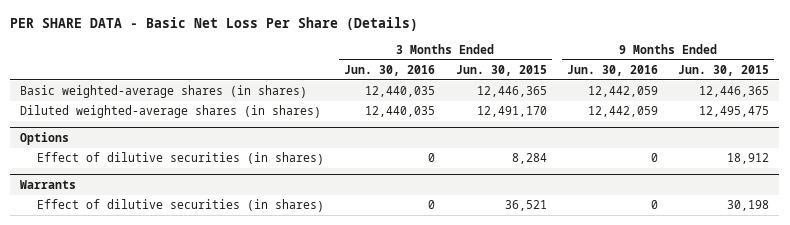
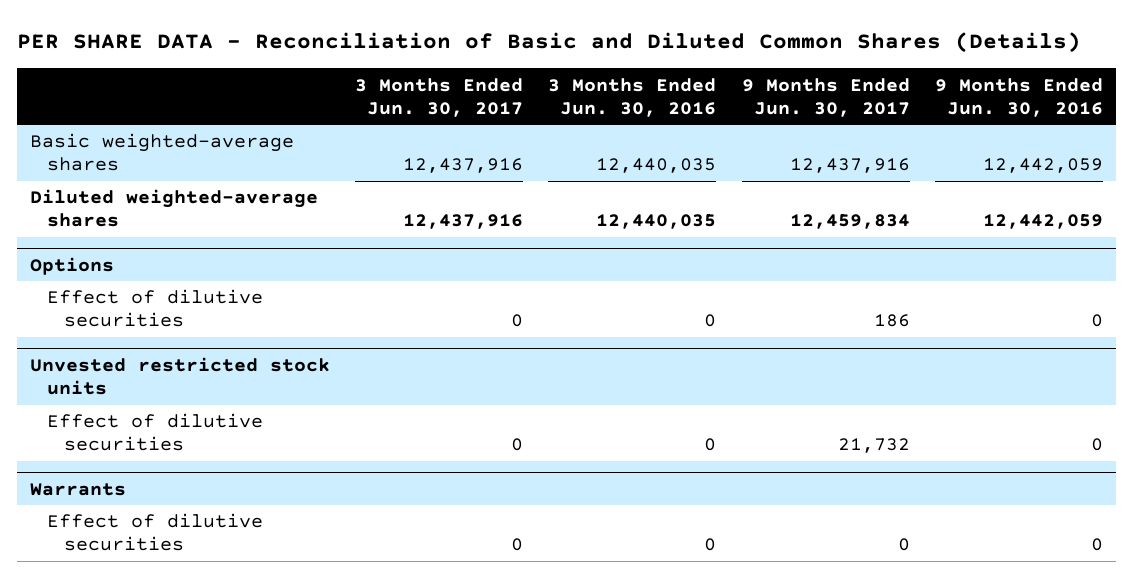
[10,17,419,32] PER SHARE DATA - Basic Net Loss Per Share (Details) -> [17,32,1082,54] PER SHARE DATA - Reconciliation of Basic and Diluted Common Shares (Details)
[455,64,547,76] Jun. 30, 2015 -> none
[678,64,770,76] Jun. 30, 2015 -> none
none -> [355,77,524,117] 3 Months Ended Jun. 30, 2017
none -> [741,77,910,117] 9 Months Ended Jun. 30, 2017
[20,85,308,99] Basic weighted-average shares (in shares) -> [29,133,294,172] Basic weighted-average shares
[20,105,322,119] Diluted weighted-average shares (in shares) -> [29,189,318,228] Diluted weighted-average shares
[36,152,324,166] Effect of dilutive securities (in shares) -> [46,289,263,328] Effect of dilutive securities
none -> [29,356,330,396] Unvested restricted stock units
none -> [46,413,263,452] Effect of dilutive securities
[36,199,324,213] Effect of dilutive securities (in shares) -> [46,513,263,552] Effect of dilutive securities

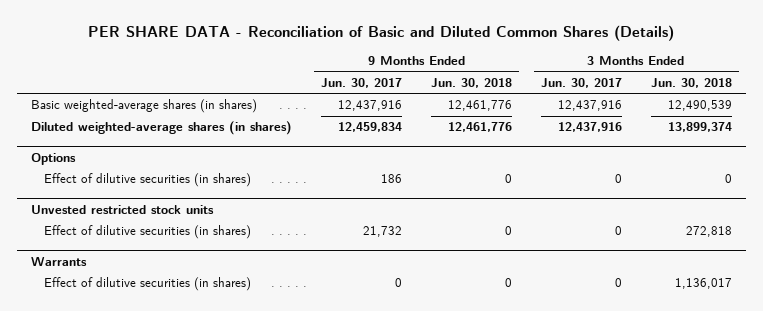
[548,77,717,117] 3 Months Ended Jun. 30, 2016 -> none
[935,77,1104,117] 9 Months Ended Jun. 30, 2016 -> none
none -> [430,77,512,88] Jun. 30, 2018
none -> [650,77,732,88] Jun. 30, 2018
[29,133,294,172] Basic weighted-average shares -> [31,99,258,114] Basic weighted-average shares (in shares)
[29,189,318,228] Diluted weighted-average shares -> [31,121,293,136] Diluted weighted-average shares (in shares)
[46,289,263,328] Effect of dilutive securities -> [44,173,252,188] Effect of dilutive securities (in shares)
[46,413,263,452] Effect of dilutive securities -> [44,225,252,240] Effect of dilutive securities (in shares)
[46,513,263,552] Effect of dilutive securities -> [44,277,252,292] Effect of dilutive securities (in shares)

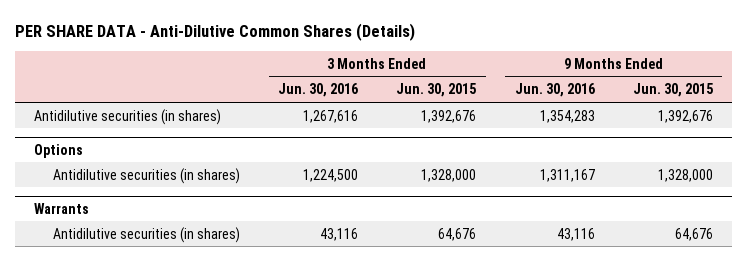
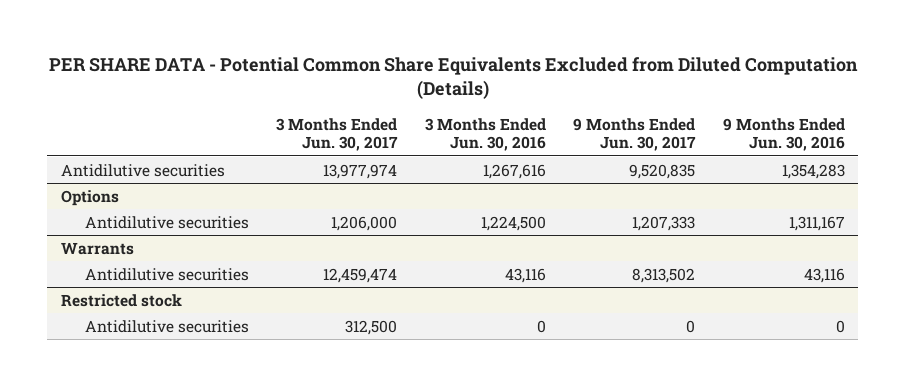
[15,23,416,42] PER SHARE DATA - Anti-Dilutive Common Shares (Details) -> [48,57,858,100] PER SHARE DATA - Potential Common Share Equivalents Excluded from Diluted Computation (Details)
[396,83,477,98] Jun. 30, 2015 -> none
[632,83,713,98] Jun. 30, 2015 -> none
none -> [276,117,399,152] 3 Months Ended Jun. 30, 2017
none -> [573,117,697,152] 9 Months Ended Jun. 30, 2017
[34,108,222,125] Antidilutive securities (in shares) -> [60,163,225,177] Antidilutive securities
[52,167,240,184] Antidilutive securities (in shares) -> [84,215,249,229] Antidilutive securities
[52,226,240,243] Antidilutive securities (in shares) -> [84,267,249,281] Antidilutive securities
none -> [60,293,182,307] Restricted stock
none -> [84,319,249,333] Antidilutive securities

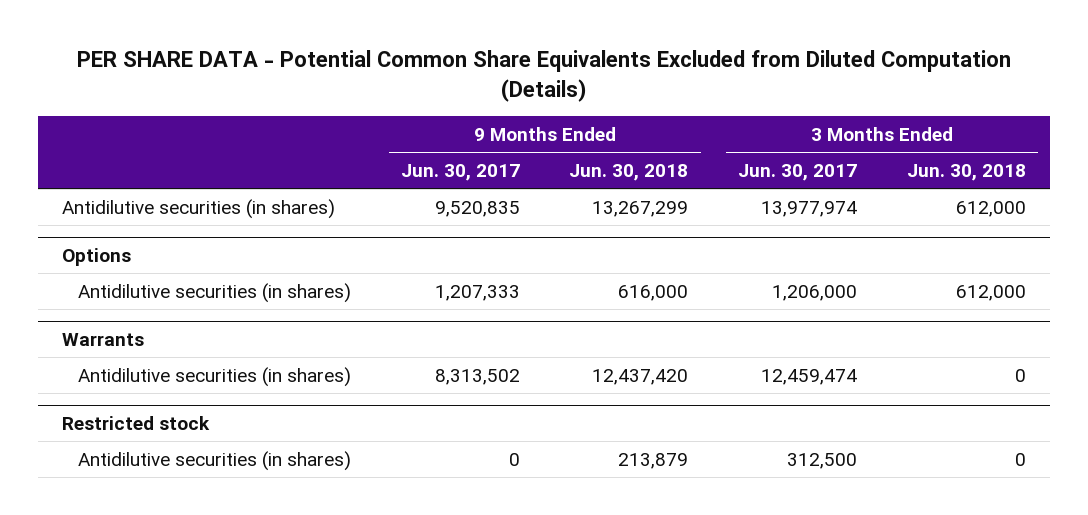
[424,117,546,152] 3 Months Ended Jun. 30, 2016 -> none
[722,117,845,152] 9 Months Ended Jun. 30, 2016 -> none
none -> [569,164,689,182] Jun. 30, 2018
none -> [906,164,1026,182] Jun. 30, 2018
[60,163,225,177] Antidilutive securities -> [62,198,336,219] Antidilutive securities (in shares)
[84,215,249,229] Antidilutive securities -> [78,282,352,303] Antidilutive securities (in shares)
[84,267,249,281] Antidilutive securities -> [78,366,352,387] Antidilutive securities (in shares)
[84,319,249,333] Antidilutive securities -> [78,450,352,471] Antidilutive securities (in shares)

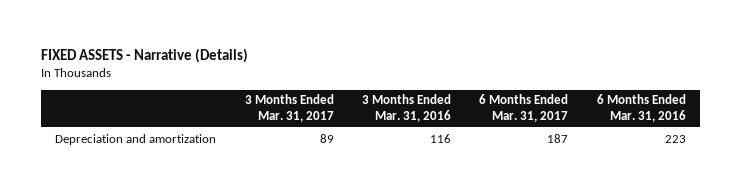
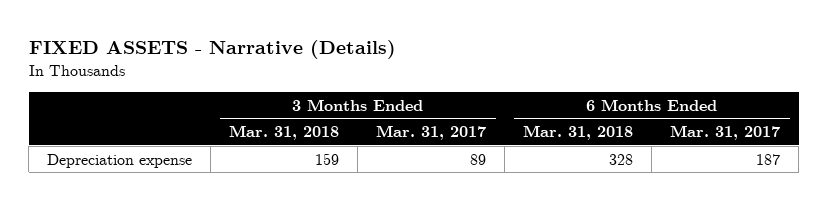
[361,94,451,122] 3 Months Ended Mar. 31, 2016 -> none
[596,94,686,122] 6 Months Ended Mar. 31, 2016 -> none
none -> [229,125,340,141] Mar. 31, 2018
none -> [523,125,634,141] Mar. 31, 2018
[55,133,217,145] Depreciation and amortization -> [47,153,193,168] Depreciation expense

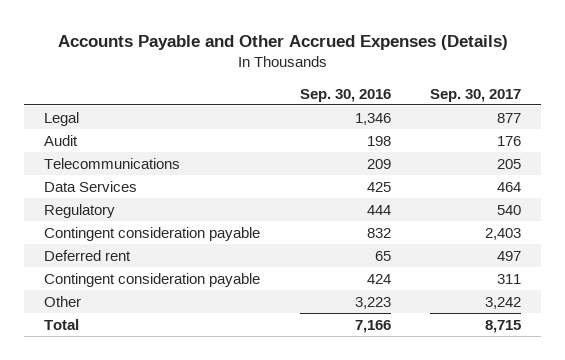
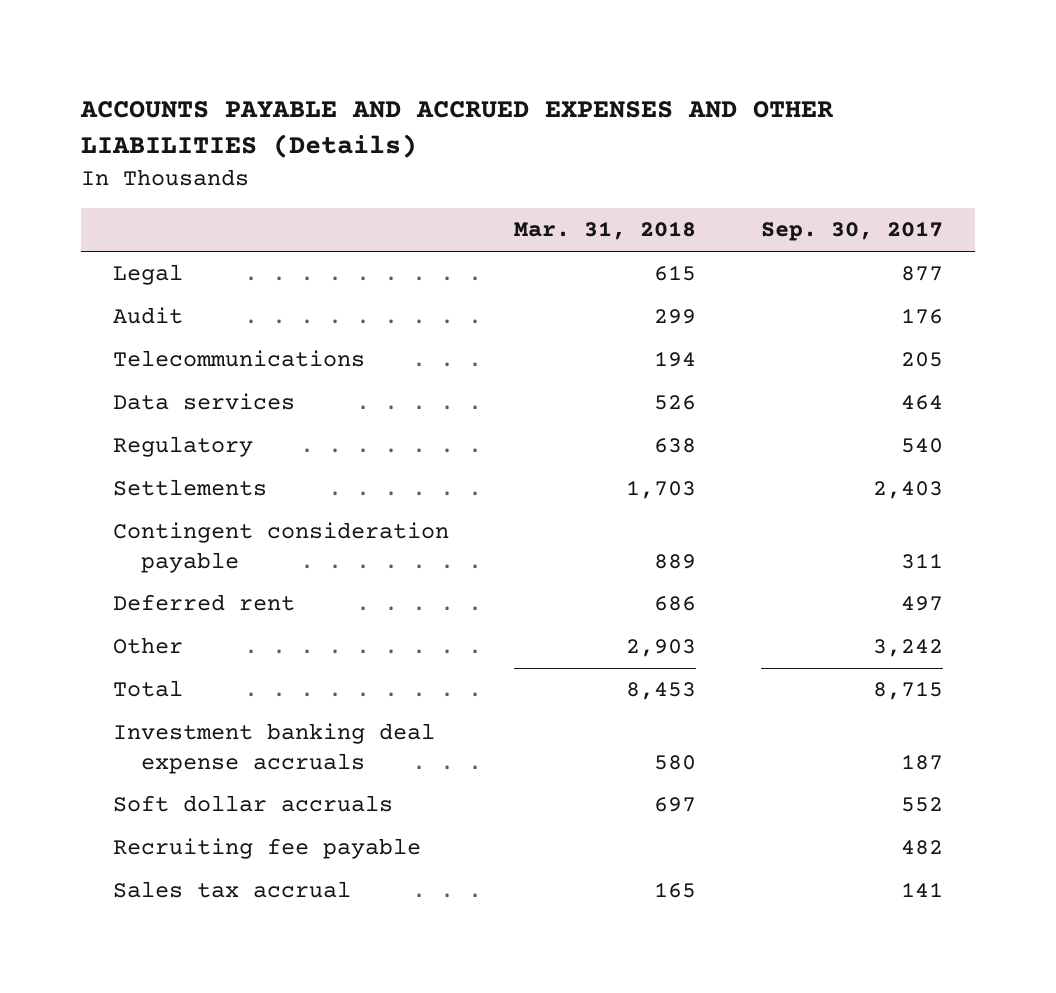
[57,35,508,51] Accounts Payable and Other Accrued Expenses (Details) -> [80,101,834,159] ACCOUNTS PAYABLE AND ACCRUED EXPENSES AND OTHER LIABILITIES (Details)
[299,88,391,102] Sep. 30, 2016 -> none
none -> [514,221,697,241] Mar. 31, 2018
[43,180,137,192] Data Services -> [113,393,296,411] Data services
[43,226,260,241] Contingent consideration payable -> [113,479,268,497] Settlements
[43,249,131,261] Deferred rent -> [113,594,296,612] Deferred rent
none -> [113,723,436,774] Investment banking deal expense accruals
none -> [113,795,394,813] Soft dollar accruals
none -> [113,838,422,860] Recruiting fee payable
none -> [113,881,352,899] Sales tax accrual

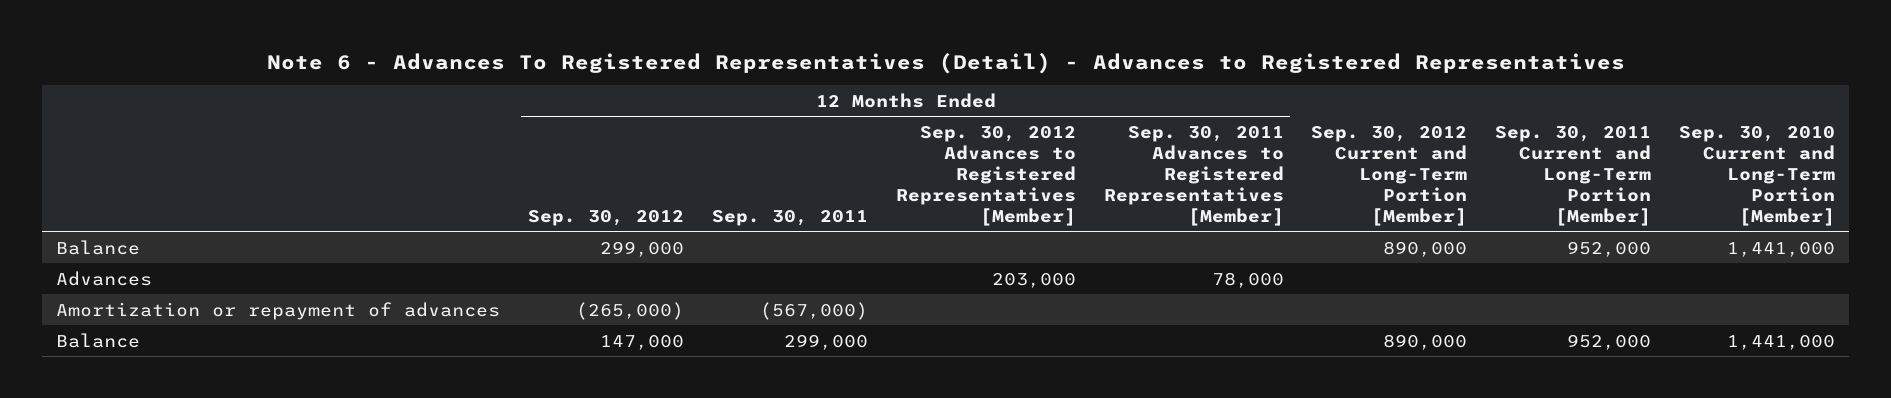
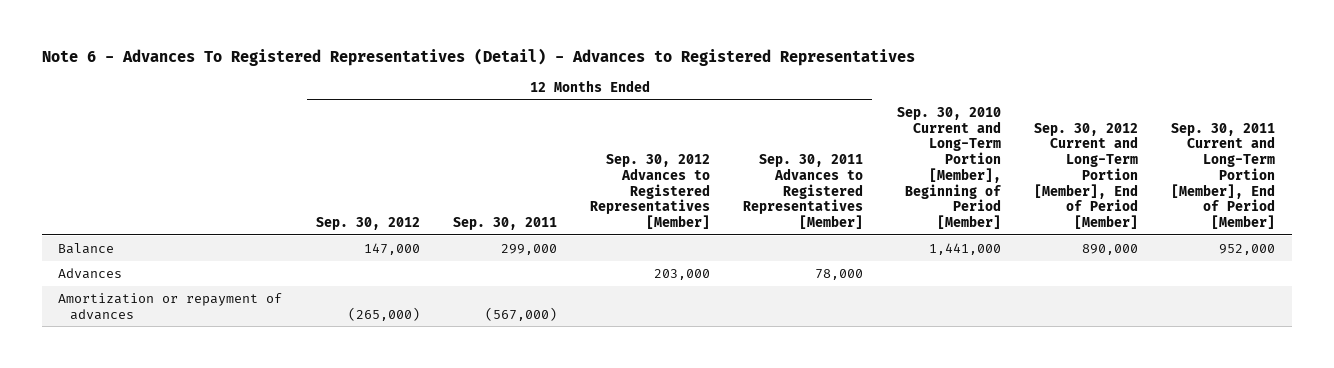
[1311,126,1468,226] Sep. 30, 2012 Current and Long-Term Portion [Member] -> none
[1495,126,1652,226] Sep. 30, 2011 Current and Long-Term Portion [Member] -> none
[1678,126,1835,226] Sep. 30, 2010 Current and Long-Term Portion [Member] -> none
none -> [896,106,1001,229] Sep. 30, 2010 Current and Long-Term Portion [Member], Beginning of Period [Member]
none -> [1034,122,1139,229] Sep. 30, 2012 Current and Long-Term Portion [Member], End of Period [Member]
none -> [1171,122,1276,229] Sep. 30, 2011 Current and Long-Term Portion [Member], End of Period [Member]
[56,239,141,255] Balance -> none
[56,332,141,348] Balance -> [58,242,115,254] Balance

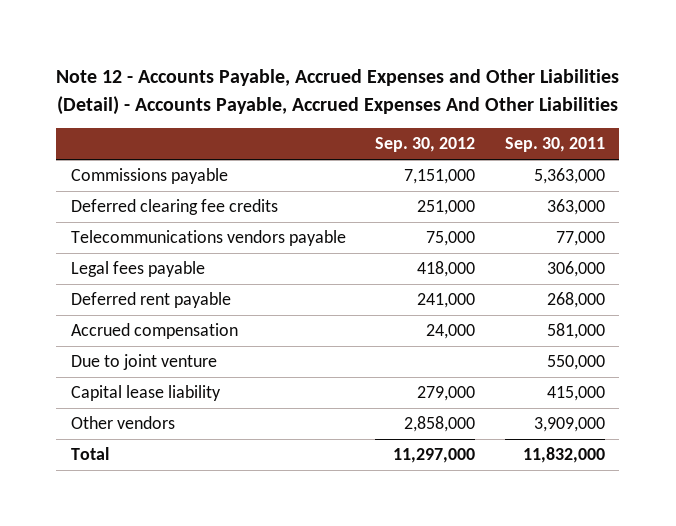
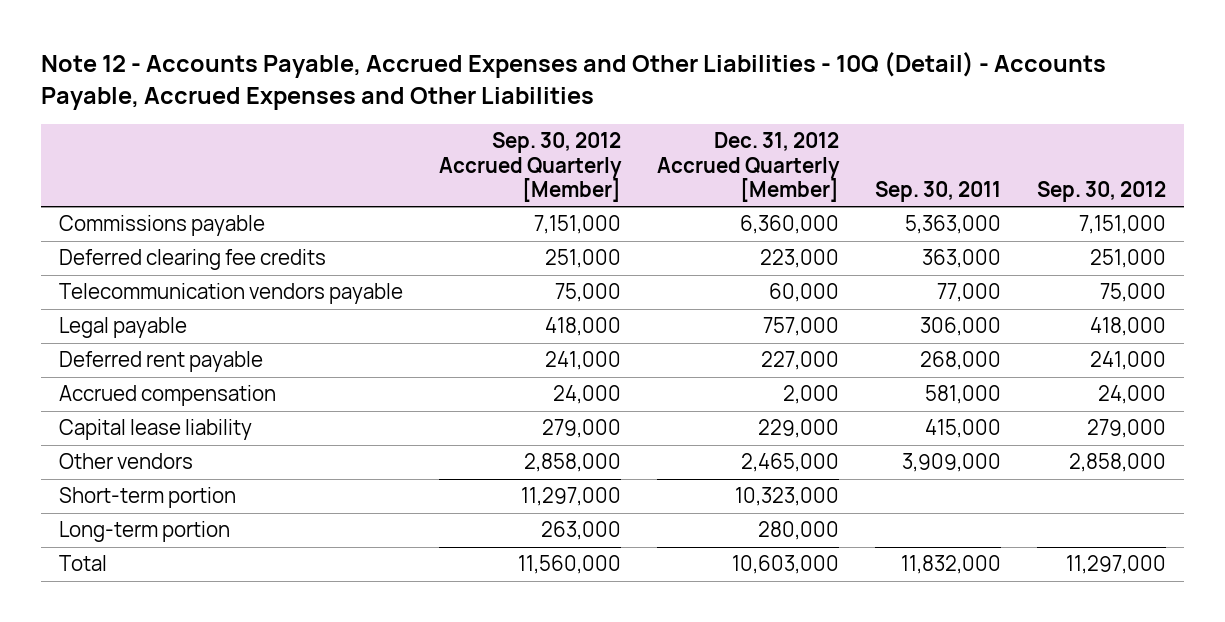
[55,69,619,115] Note 12 - Accounts Payable, Accrued Expenses and Other Liabilities (Detail) - Accounts Payable, Accrued Expenses And Other Liabilities -> [40,52,1106,110] Note 12 - Accounts Payable, Accrued Expenses and Other Liabilities - 10Q (Detail) - Accounts Payable, Accrued Expenses and Other Liabilities
none -> [438,132,622,202] Sep. 30, 2012 Accrued Quarterly [Member]
none -> [656,132,840,202] Dec. 31, 2012 Accrued Quarterly [Member]
[71,230,347,247] Telecommunications vendors payable -> [58,283,403,305] Telecommunication vendors payable
[71,261,206,278] Legal fees payable -> [58,317,187,339] Legal payable
[71,354,218,371] Due to joint venture -> none
none -> [58,487,236,509] Short-term portion
none -> [58,521,230,543] Long-term portion

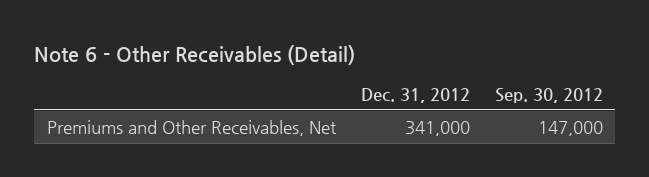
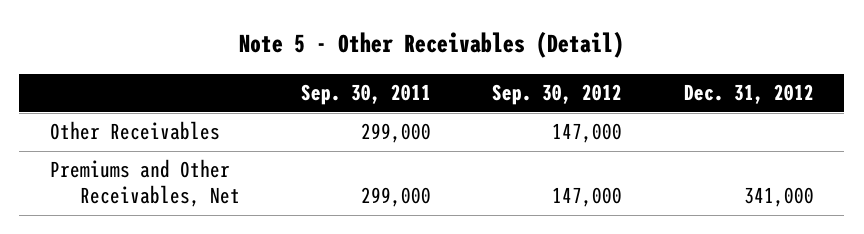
[34,45,356,66] Note 6 - Other Receivables (Detail) -> [238,31,624,59] Note 5 - Other Receivables (Detail)
none -> [300,84,431,106] Sep. 30, 2011
none -> [50,121,221,141] Other Receivables

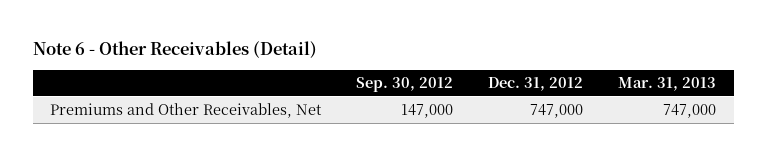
[238,31,624,59] Note 5 - Other Receivables (Detail) -> [32,41,317,59] Note 6 - Other Receivables (Detail)
[300,84,431,106] Sep. 30, 2011 -> none
none -> [618,76,717,91] Mar. 31, 2013
[50,121,221,141] Other Receivables -> none
[743,187,814,208] 341,000 -> [530,104,584,119] 747,000

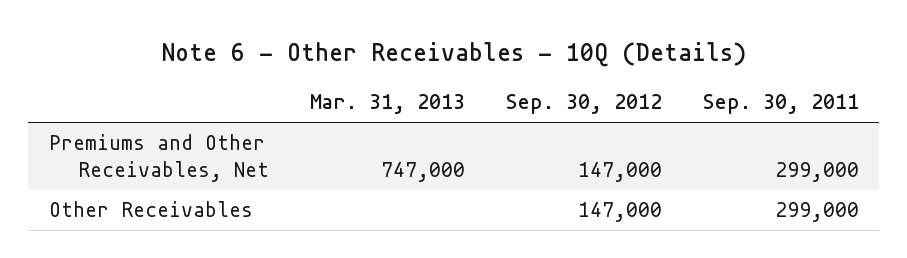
[32,41,317,59] Note 6 - Other Receivables (Detail) -> [161,41,746,67] Note 6 - Other Receivables - 10Q (Details)
[488,76,584,91] Dec. 31, 2012 -> none
none -> [702,94,859,115] Sep. 30, 2011
none -> [48,201,253,218] Other Receivables

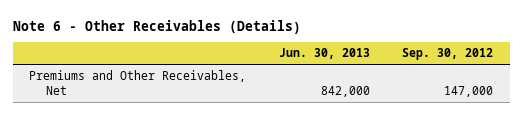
[161,41,746,67] Note 6 - Other Receivables - 10Q (Details) -> [13,19,302,34] Note 6 - Other Receivables (Details)
[309,94,465,115] Mar. 31, 2013 -> none
[702,94,859,115] Sep. 30, 2011 -> none
none -> [278,48,370,60] Jun. 30, 2013
[48,201,253,218] Other Receivables -> none

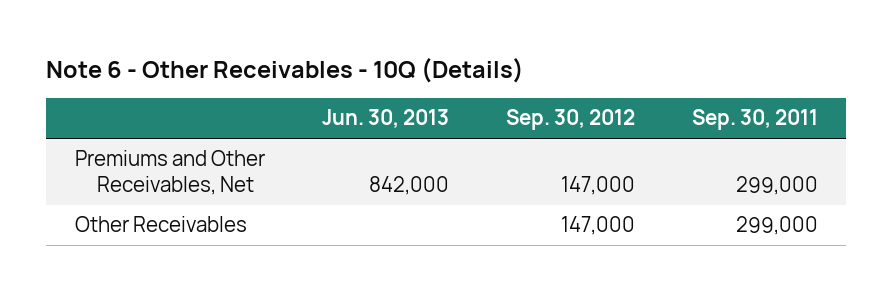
[13,19,302,34] Note 6 - Other Receivables (Details) -> [46,57,525,83] Note 6 - Other Receivables - 10Q (Details)
none -> [691,109,818,131] Sep. 30, 2011
none -> [74,216,247,233] Other Receivables

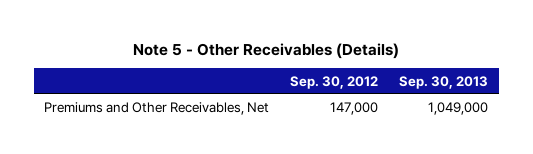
[46,57,525,83] Note 6 - Other Receivables - 10Q (Details) -> [133,42,400,59] Note 5 - Other Receivables (Details)
[321,109,449,129] Jun. 30, 2013 -> none
[691,109,818,131] Sep. 30, 2011 -> none
none -> [399,75,489,89] Sep. 30, 2013
[74,216,247,233] Other Receivables -> none

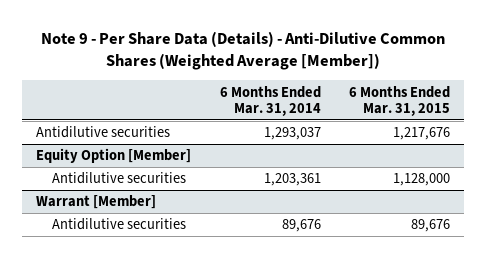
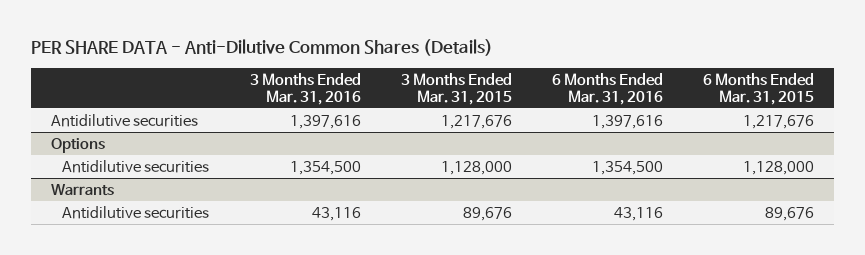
[41,31,446,71] Note 9 - Per Share Data (Details) - Anti-Dilutive Common Shares (Weighted Average [Member]) -> [30,39,493,57] PER SHARE DATA - Anti-Dilutive Common Shares (Details)
[219,85,321,117] 6 Months Ended Mar. 31, 2014 -> none
none -> [249,72,361,105] 3 Months Ended Mar. 31, 2016
none -> [400,72,512,105] 3 Months Ended Mar. 31, 2015
none -> [551,72,663,105] 6 Months Ended Mar. 31, 2016
[36,148,192,164] Equity Option [Member] -> none
none -> [51,137,106,153] Options
[36,195,157,210] Warrant [Member] -> [51,183,115,196] Warrants

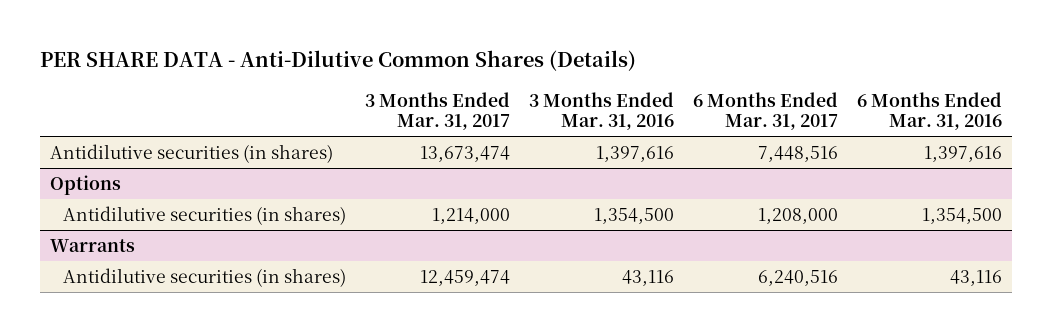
[400,72,512,105] 3 Months Ended Mar. 31, 2015 -> none
[703,72,815,105] 6 Months Ended Mar. 31, 2015 -> none
none -> [364,91,510,131] 3 Months Ended Mar. 31, 2017
none -> [693,91,839,131] 6 Months Ended Mar. 31, 2017
[51,113,199,127] Antidilutive securities -> [49,143,333,163] Antidilutive securities (in shares)
[62,159,210,173] Antidilutive securities -> [62,205,346,225] Antidilutive securities (in shares)
[62,205,210,219] Antidilutive securities -> [62,267,346,287] Antidilutive securities (in shares)

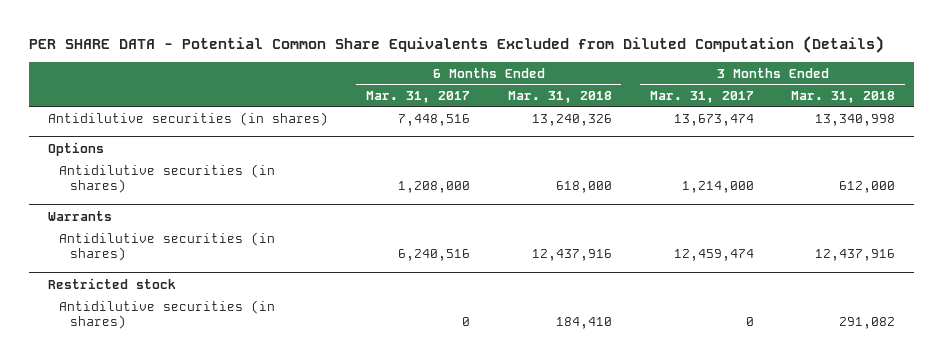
[39,50,636,72] PER SHARE DATA - Anti-Dilutive Common Shares (Details) -> [29,36,885,54] PER SHARE DATA - Potential Common Share Equivalents Excluded from Diluted Computation (Details)
[529,91,675,131] 3 Months Ended Mar. 31, 2016 -> none
[857,91,1003,131] 6 Months Ended Mar. 31, 2016 -> none
none -> [507,90,612,103] Mar. 31, 2018
none -> [791,90,896,103] Mar. 31, 2018
none -> [47,277,176,289] Restricted stock
none -> [59,299,276,330] Antidilutive securities (in shares)

